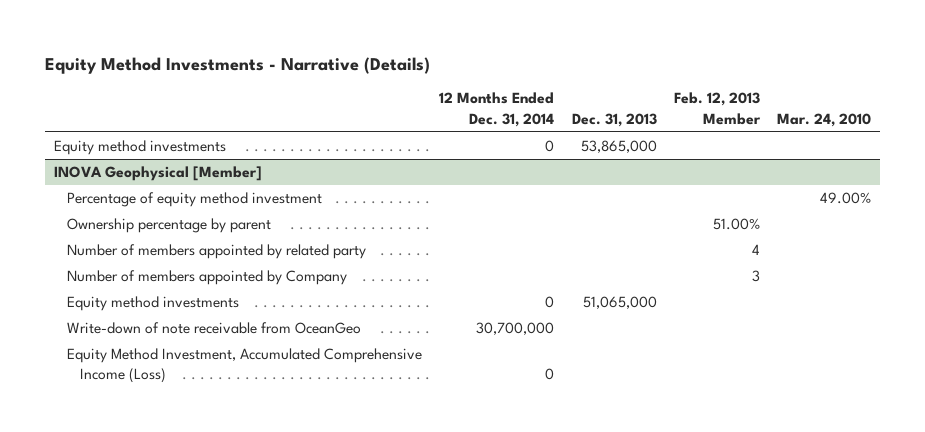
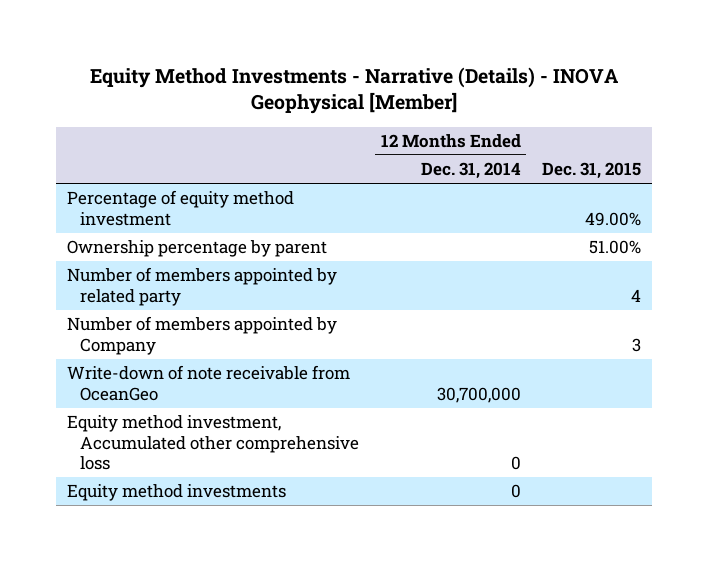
[45,56,431,74] Equity Method Investments - Narrative (Details) -> [90,66,619,115] Equity Method Investments - Narrative (Details) - INOVA Geophysical [Member]
[571,112,657,127] Dec. 31, 2013 -> none
[674,92,762,125] Feb. 12, 2013 Member -> none
[777,112,872,127] Mar. 24, 2010 -> none
none -> [542,162,642,180] Dec. 31, 2015
none -> [66,190,294,226] Percentage of equity method investment
none -> [66,240,327,258] Ownership percentage by parent
none -> [66,267,337,306] Number of members appointed by related party
none -> [66,316,337,355] Number of members appointed by Company
none -> [66,365,350,401] Write-down of note receivable from OceanGeo
none -> [66,415,359,471] Equity method investment, Accumulated other comprehensive loss
[53,166,262,182] INOVA Geophysical [Member] -> none
[66,192,322,208] Percentage of equity method investment -> none
[66,218,271,234] Ownership percentage by parent -> none
[66,244,366,260] Number of members appointed by related party -> none
[66,270,347,286] Number of members appointed by Company -> none
[66,296,239,312] Equity method investments -> none
[66,322,361,335] Write-down of note receivable from OceanGeo -> none
[66,348,422,384] Equity Method Investment, Accumulated Comprehensive Income (Loss) -> none

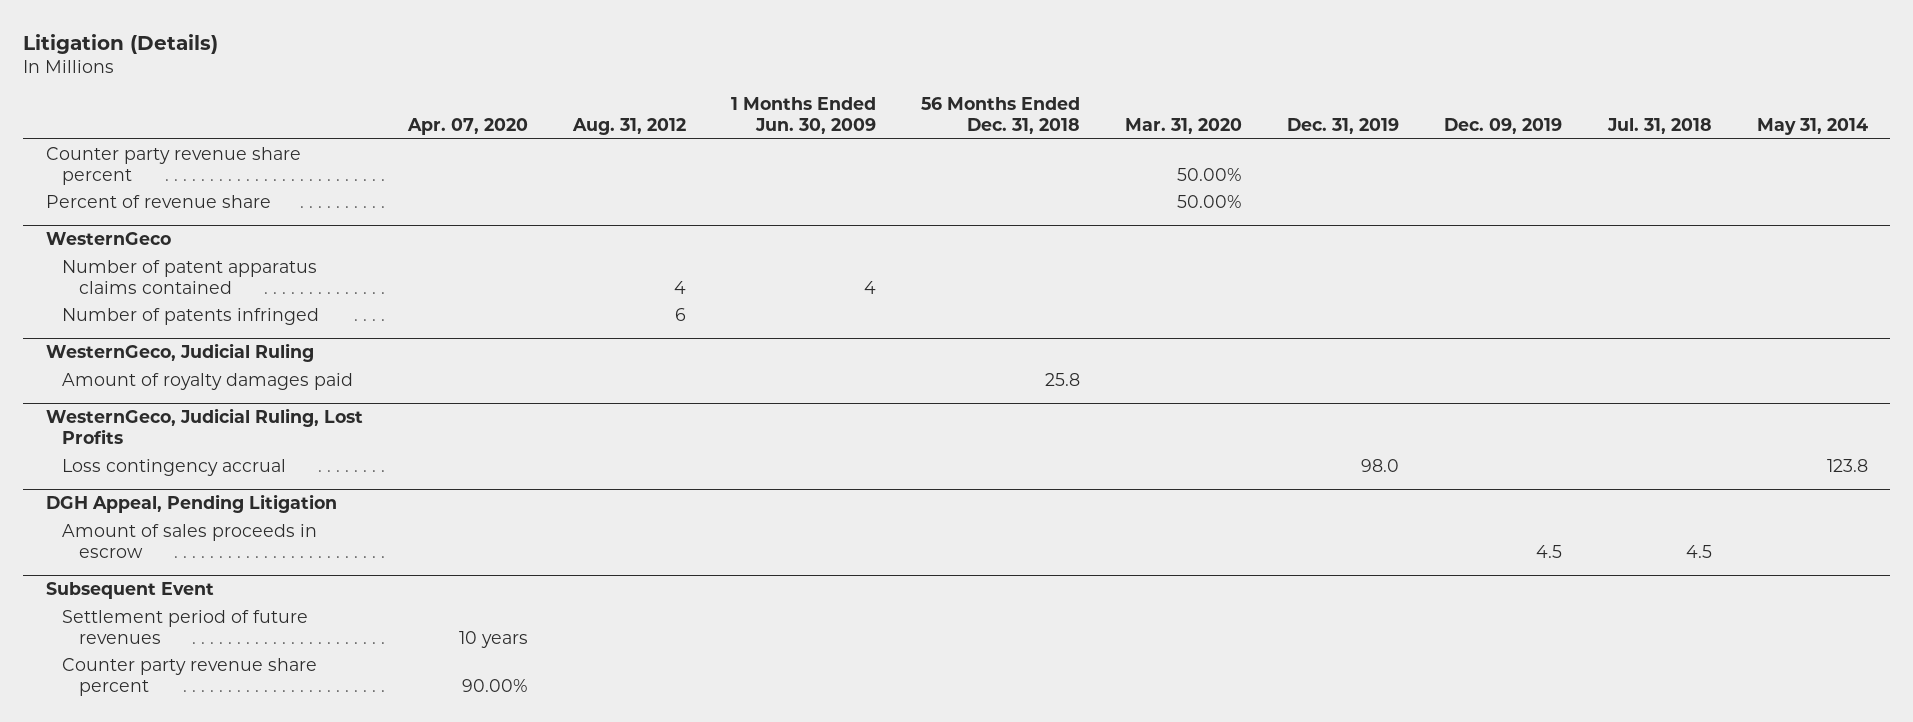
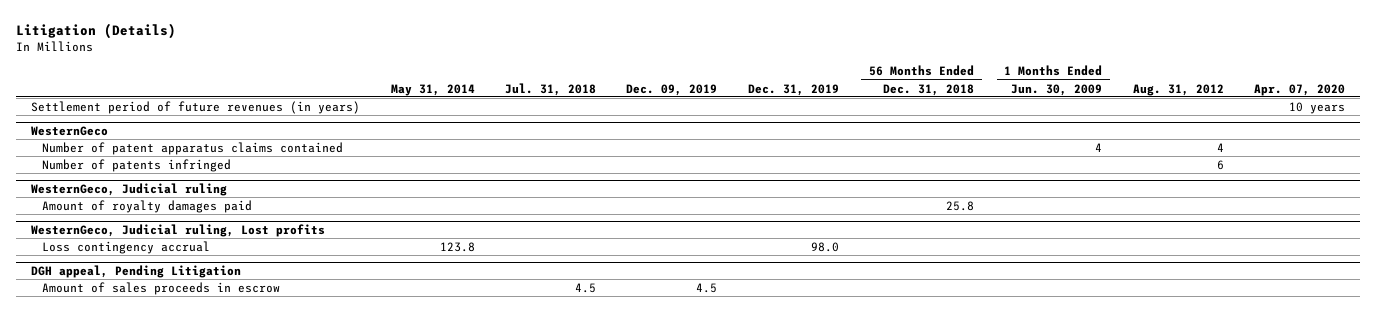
[1125,118,1243,135] Mar. 31, 2020 -> none
[45,146,301,185] Counter party revenue share percent -> none
[45,194,271,208] Percent of revenue share -> none
none -> [31,100,361,114] Settlement period of future revenues (in years)
[45,343,314,363] WesternGeco, Judicial Ruling -> [31,182,228,196] WesternGeco, Judicial ruling
[45,408,363,445] WesternGeco, Judicial Ruling, Lost Profits -> [31,223,326,237] WesternGeco, Judicial ruling, Lost profits
[45,494,337,514] DGH Appeal, Pending Litigation -> [31,264,242,278] DGH appeal, Pending Litigation
[45,582,214,600] Subsequent Event -> none
[62,609,309,644] Settlement period of future revenues -> none
[62,657,318,696] Counter party revenue share percent -> none

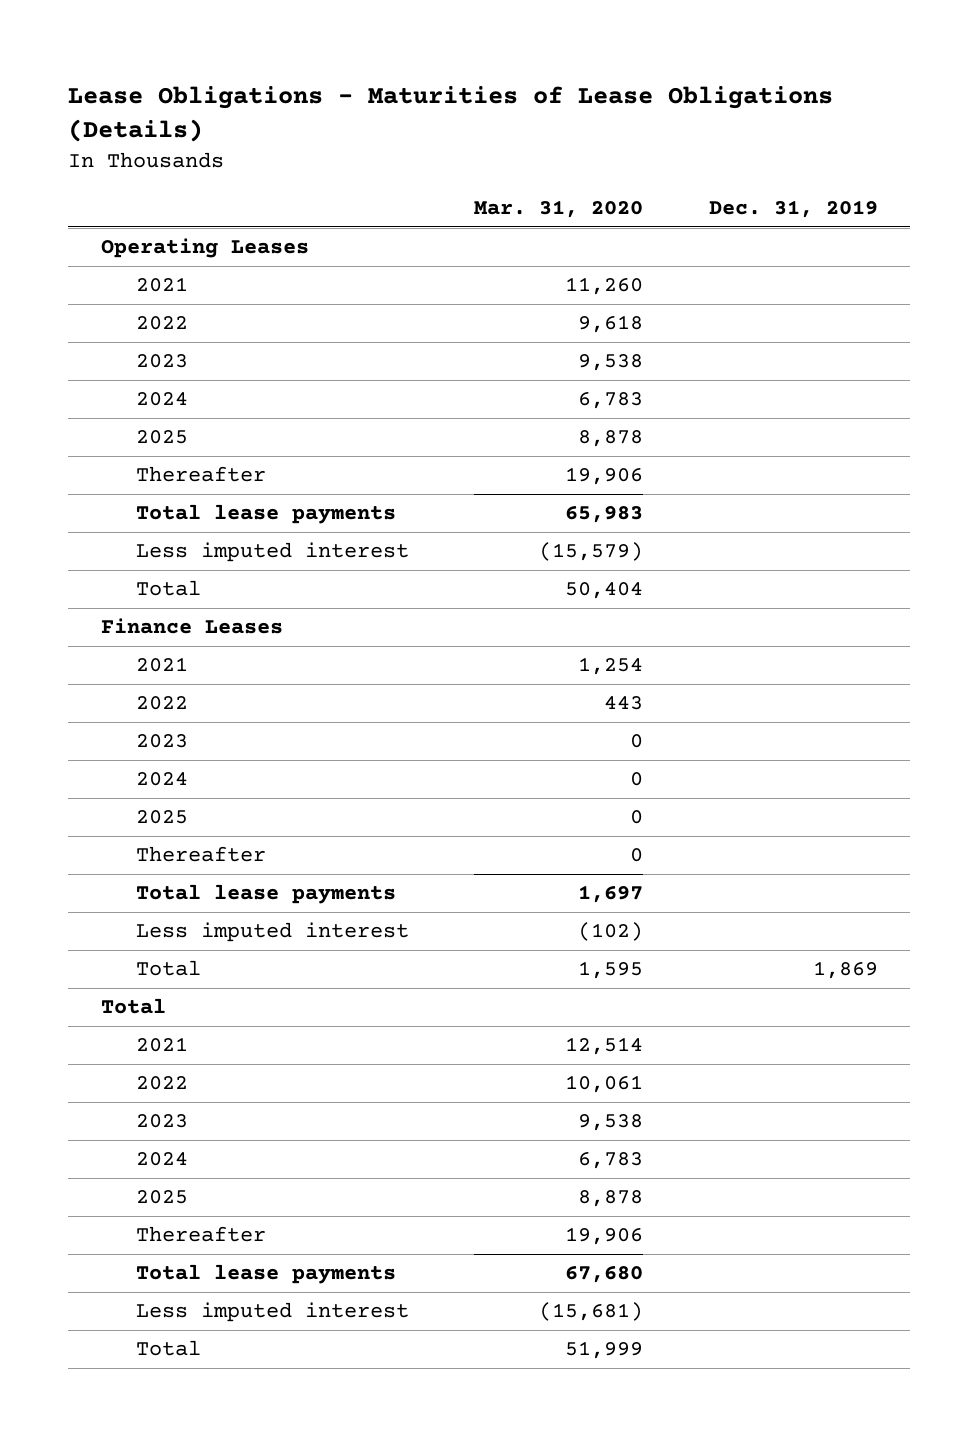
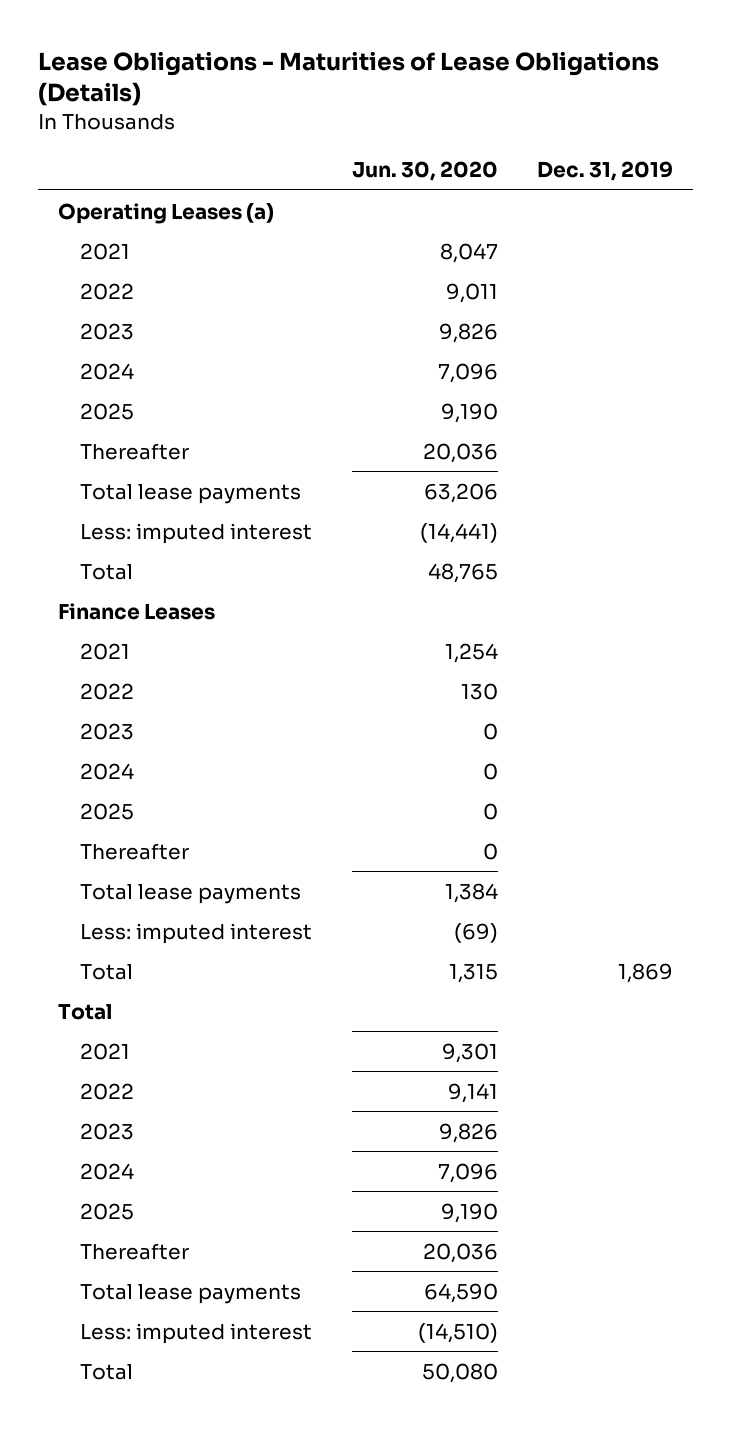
[474,200,644,219] Mar. 31, 2020 -> none
none -> [351,161,498,182] Jun. 30, 2020
[101,238,310,259] Operating Leases -> [57,202,274,224] Operating Leases (a)
[136,542,410,563] Less imputed interest -> [80,522,313,544] Less: imputed interest
[136,922,410,943] Less imputed interest -> [80,922,313,944] Less: imputed interest
[136,1302,410,1323] Less imputed interest -> [80,1322,313,1344] Less: imputed interest

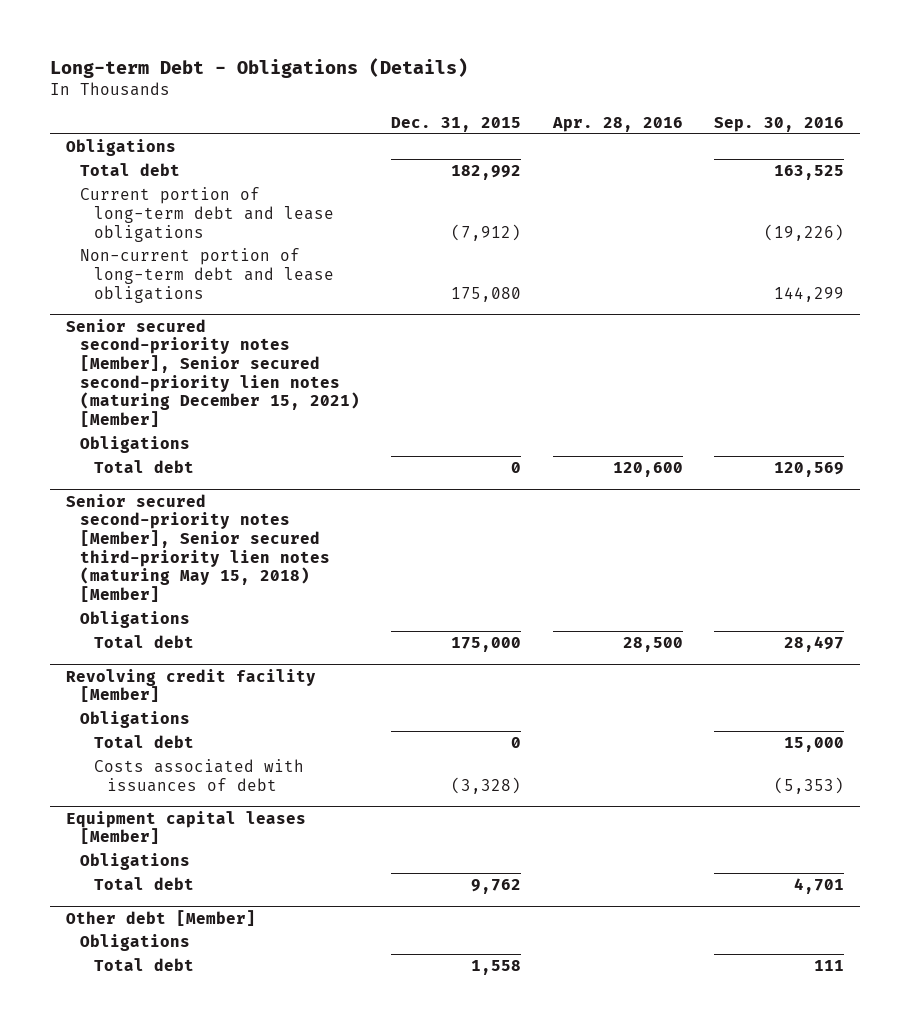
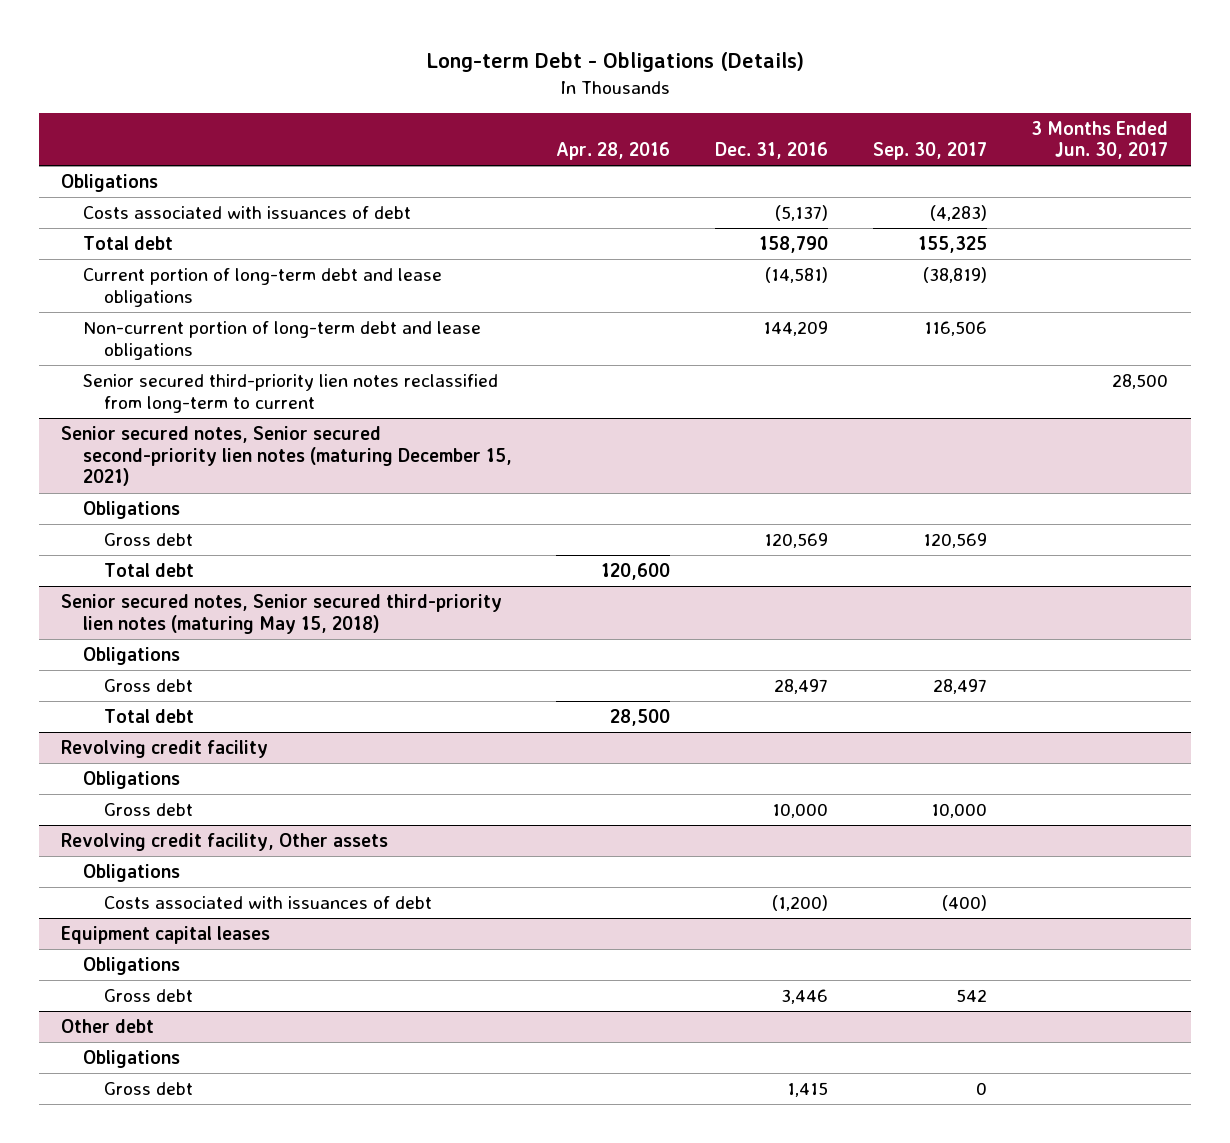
[391,116,522,132] Dec. 31, 2015 -> none
[714,116,845,132] Sep. 30, 2016 -> none
none -> [715,142,829,160] Dec. 31, 2016
none -> [872,142,987,161] Sep. 30, 2017
none -> [1031,120,1169,160] 3 Months Ended Jun. 30, 2017
none -> [82,205,411,219] Costs associated with issuances of debt
none -> [82,373,498,413] Senior secured third-priority lien notes reclassified from long-term to current
[65,318,360,428] Senior secured second-priority notes [Member], Senior secured second-priority lien notes (maturing December 15, 2021) [Member] -> [61,425,512,487] Senior secured notes, Senior secured second-priority lien notes (maturing December 15, 2021)
none -> [104,532,194,546] Gross debt
[65,493,330,603] Senior secured second-priority notes [Member], Senior secured third-priority lien notes (maturing May 15, 2018) [Member] -> [61,593,503,634] Senior secured notes, Senior secured third-priority lien notes (maturing May 15, 2018)
none -> [104,678,194,692] Gross debt
[65,668,316,703] Revolving credit facility [Member] -> [61,739,269,758] Revolving credit facility
[93,735,194,749] Total debt -> none
[93,759,304,792] Costs associated with issuances of debt -> none
none -> [104,802,194,816] Gross debt
none -> [61,832,389,851] Revolving credit facility, Other assets
none -> [82,863,180,882] Obligations
none -> [104,895,433,909] Costs associated with issuances of debt
[65,810,306,845] Equipment capital leases [Member] -> [61,925,271,944] Equipment capital leases
[93,877,194,891] Total debt -> none
none -> [104,988,194,1002] Gross debt
[65,909,256,926] Other debt [Member] -> [61,1018,155,1033] Other debt
[93,958,194,972] Total debt -> none
none -> [104,1081,194,1095] Gross debt

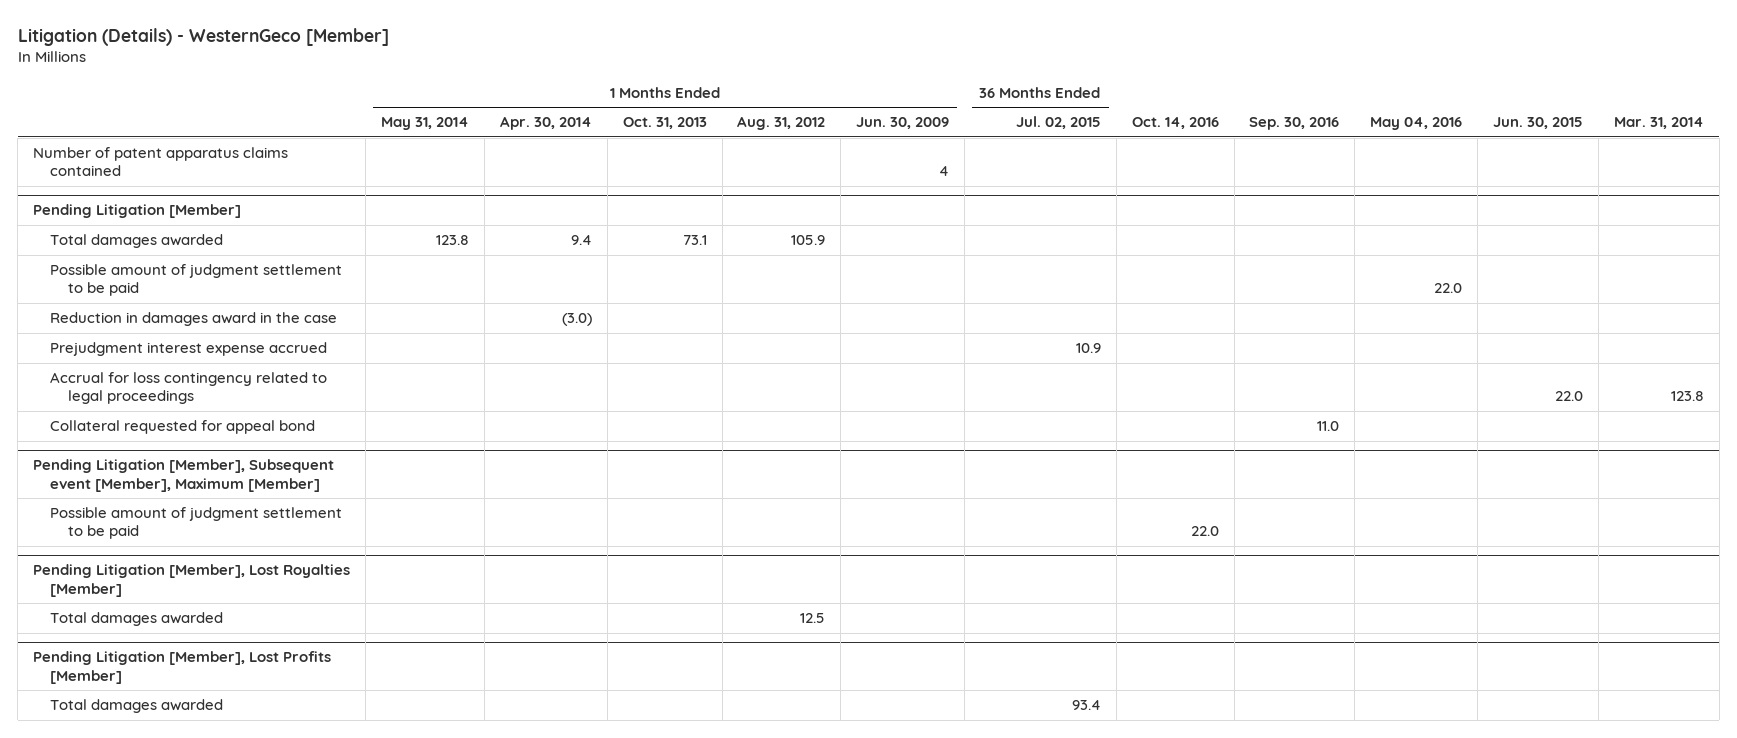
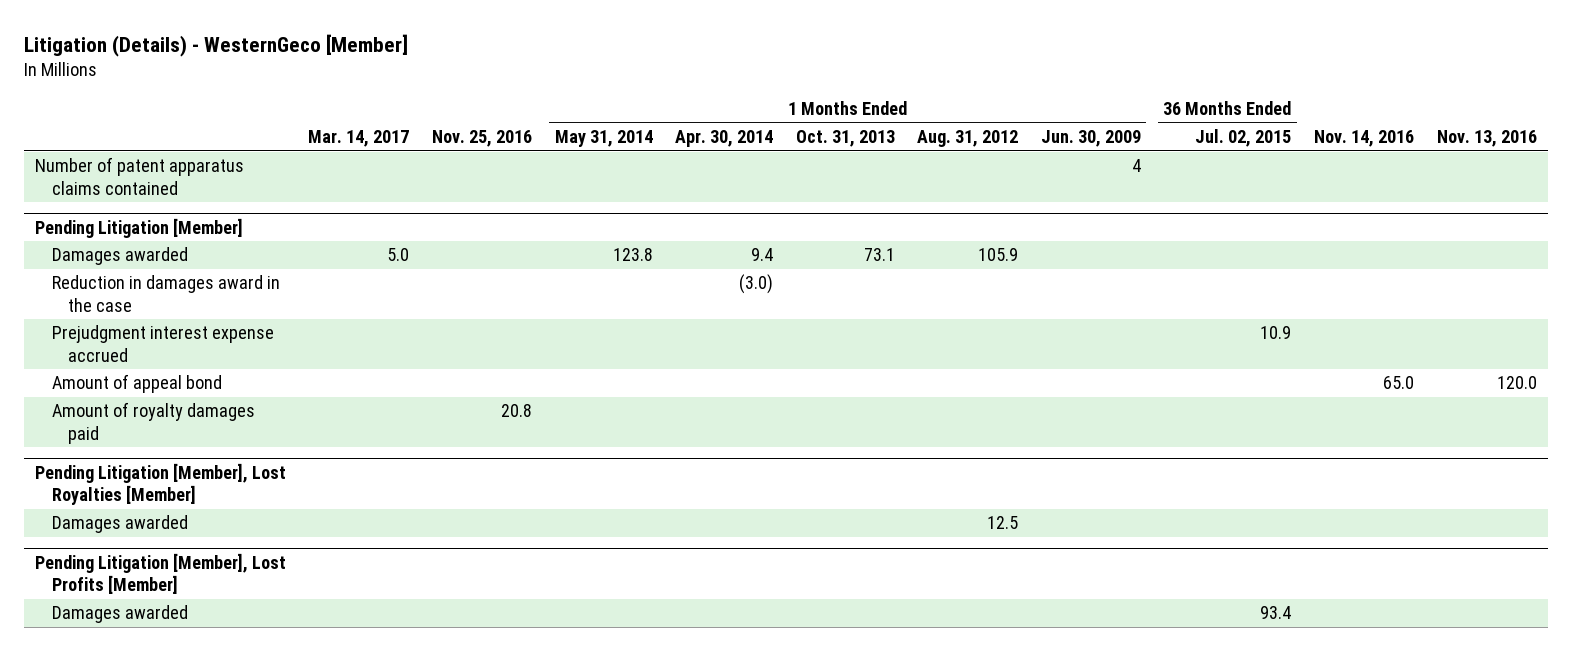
[1131,117,1219,130] Oct. 14, 2016 -> none
[1249,117,1340,131] Sep. 30, 2016 -> none
[1370,117,1463,131] May 04, 2016 -> none
[1493,117,1584,130] Jun. 30, 2015 -> none
[1613,117,1704,130] Mar. 31, 2014 -> none
none -> [308,130,410,148] Mar. 14, 2017
none -> [432,130,533,148] Nov. 25, 2016
none -> [1313,130,1414,148] Nov. 14, 2016
none -> [1436,130,1537,148] Nov. 13, 2016
[50,264,343,297] Possible amount of judgment settlement to be paid -> none
[50,234,224,249] Total damages awarded -> [51,247,188,266] Damages awarded
[50,372,328,405] Accrual for loss contingency related to legal proceedings -> none
[50,420,316,435] Collateral requested for appeal bond -> none
[33,459,335,492] Pending Litigation [Member], Subsequent event [Member], Maximum [Member] -> none
[50,507,343,540] Possible amount of judgment settlement to be paid -> none
none -> [51,374,222,394] Amount of appeal bond
none -> [51,402,255,444] Amount of royalty damages paid
[50,612,224,627] Total damages awarded -> [51,515,188,534] Damages awarded
[50,699,224,714] Total damages awarded -> [51,605,188,624] Damages awarded

